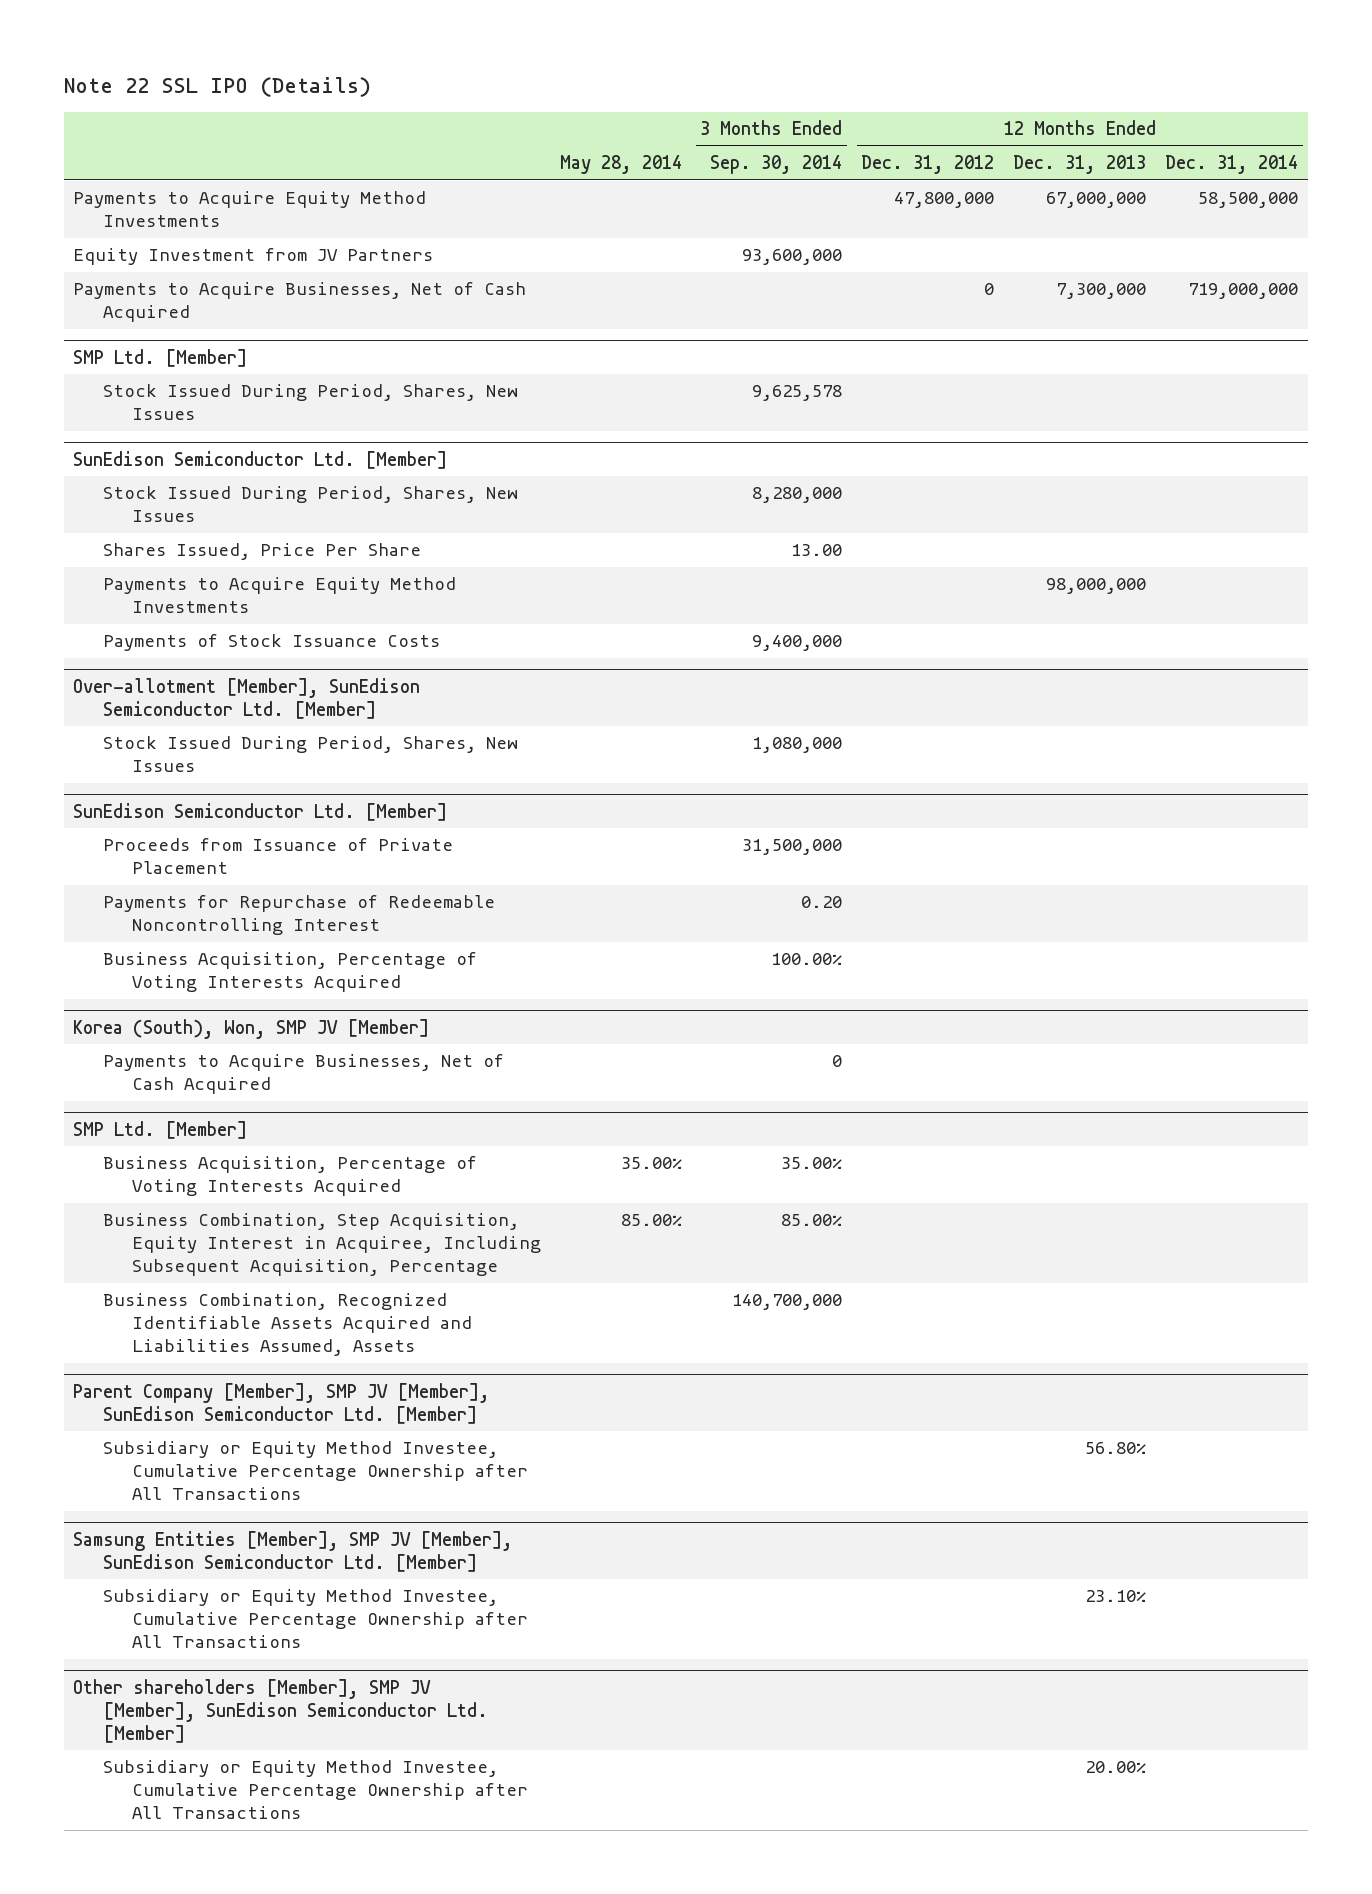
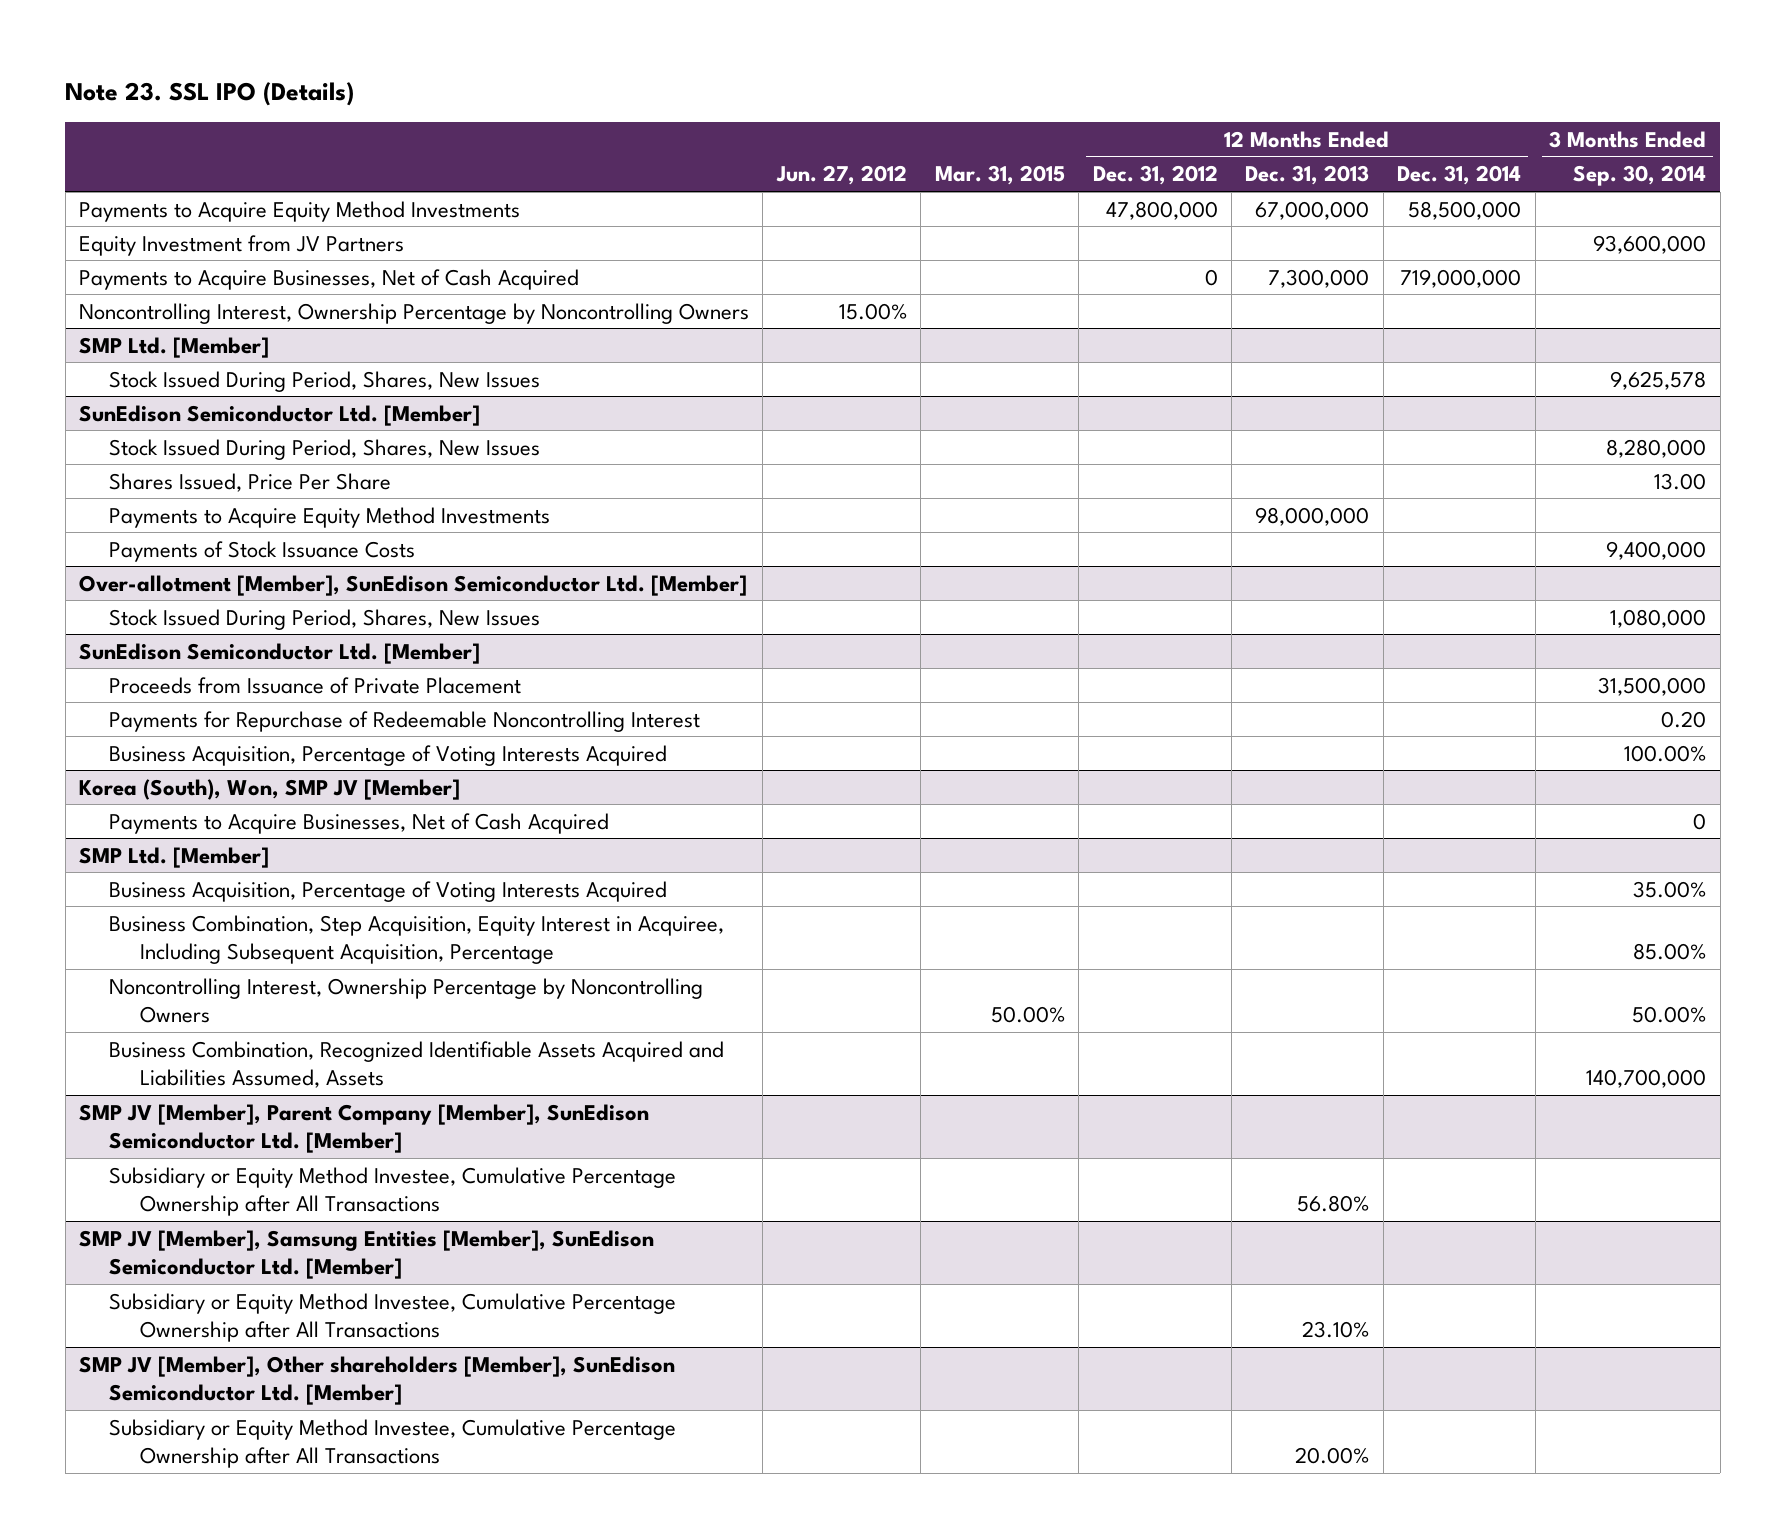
[63,77,371,98] Note 22 SSL IPO (Details) -> [65,81,355,106] Note 23. SSL IPO (Details)
[559,154,682,174] May 28, 2014 -> none
none -> [775,165,907,186] Jun. 27, 2012
none -> [934,165,1065,186] Mar. 31, 2015
none -> [79,302,750,324] Noncontrolling Interest, Ownership Percentage by Noncontrolling Owners
none -> [109,977,704,1023] Noncontrolling Interest, Ownership Percentage by Noncontrolling Owners
[73,1382,491,1424] Parent Company [Member], SMP JV [Member], SunEdison Semiconductor Ltd. [Member] -> [79,1103,650,1153] SMP JV [Member], Parent Company [Member], SunEdison Semiconductor Ltd. [Member]
[73,1530,514,1572] Samsung Entities [Member], SMP JV [Member], SunEdison Semiconductor Ltd. [Member] -> [79,1229,655,1279] SMP JV [Member], Samsung Entities [Member], SunEdison Semiconductor Ltd. [Member]
[73,1678,488,1743] Other shareholders [Member], SMP JV [Member], SunEdison Semiconductor Ltd. [Member] -> [79,1355,676,1405] SMP JV [Member], Other shareholders [Member], SunEdison Semiconductor Ltd. [Member]

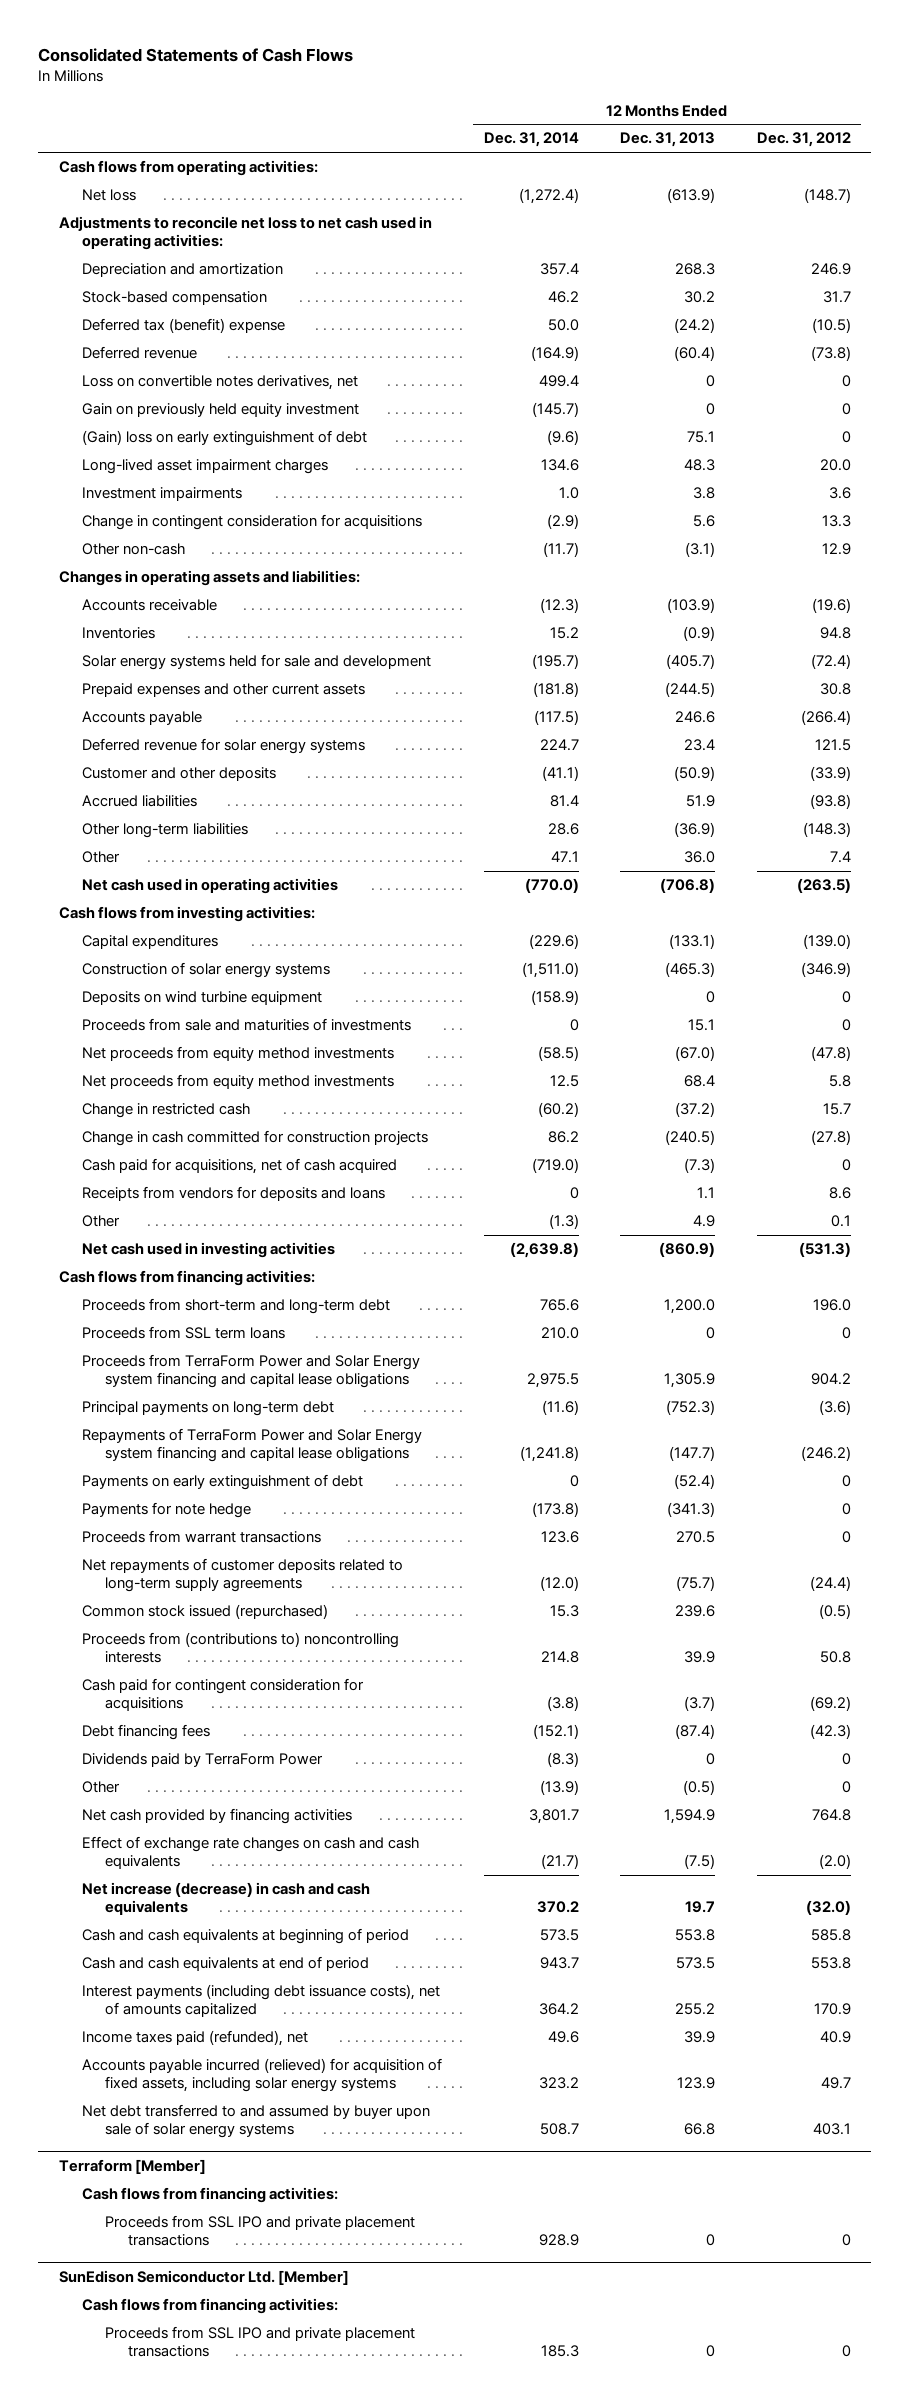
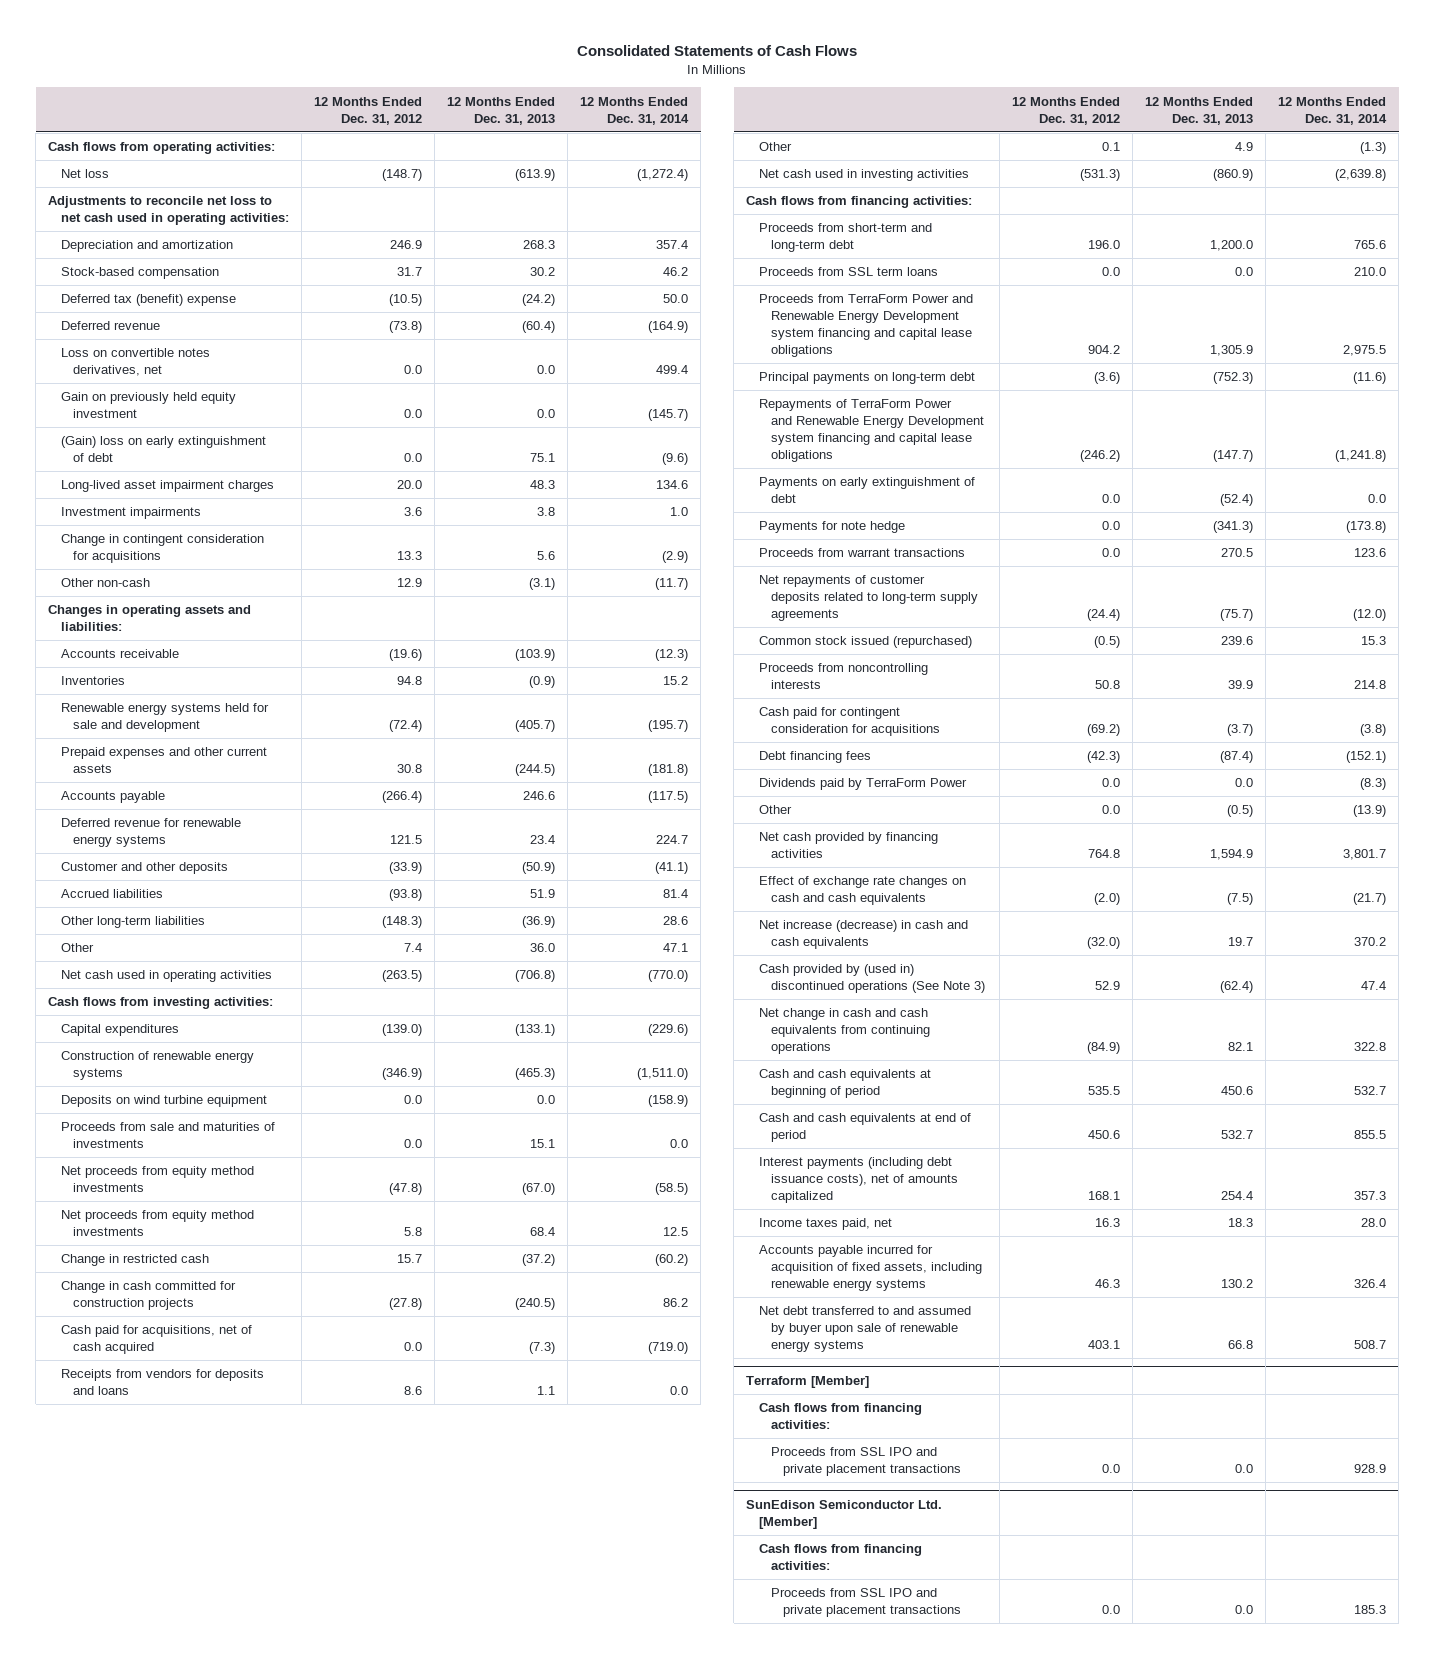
[706,375,716,388] 0 -> [536,365,555,375] 0.0
[841,375,851,388] 0 -> [403,365,422,375] 0.0
[706,403,716,416] 0 -> [536,409,555,419] 0.0
[841,403,851,416] 0 -> [403,409,422,419] 0.0
[841,431,851,444] 0 -> [403,453,422,463] 0.0
[82,654,432,671] Solar energy systems held for sale and development -> [60,703,269,733] Renewable energy systems held for sale and development
[82,738,366,755] Deferred revenue for solar energy systems -> [60,818,241,848] Deferred revenue for renewable energy systems
[82,962,331,979] Construction of solar energy systems -> [60,1051,254,1081] Construction of renewable energy systems
[706,991,716,1004] 0 -> [536,1095,555,1105] 0.0
[841,991,851,1004] 0 -> [403,1095,422,1105] 0.0
[569,1019,579,1032] 0 -> [669,1139,688,1149] 0.0
[841,1019,851,1032] 0 -> [403,1139,422,1149] 0.0
[841,1159,851,1172] 0 -> [403,1342,422,1352] 0.0
[569,1187,579,1200] 0 -> [669,1386,688,1396] 0.0
[706,1327,716,1340] 0 -> [1234,267,1253,277] 0.0
[841,1327,851,1340] 0 -> [1101,267,1120,277] 0.0
[82,1354,421,1388] Proceeds from TerraForm Power and Solar Energy system financing and capital lease obligations -> [758,294,973,358] Proceeds from TerraForm Power and Renewable Energy Development system financing and capital lease obligations
[82,1428,423,1462] Repayments of TerraForm Power and Solar Energy system financing and capital lease obligations -> [758,399,984,463] Repayments of TerraForm Power and Renewable Energy Development system financing and capital lease obligations
[569,1475,579,1488] 0 -> [1367,494,1386,504] 0.0
[841,1475,851,1488] 0 -> [1101,494,1120,504] 0.0
[841,1503,851,1516] 0 -> [1101,521,1120,531] 0.0
[841,1531,851,1544] 0 -> [1101,548,1120,558] 0.0
[82,1632,400,1663] Proceeds from (contributions to) noncontrolling interests -> [758,663,928,690] Proceeds from noncontrolling interests
[706,1753,716,1766] 0 -> [1234,778,1253,788] 0.0
[841,1753,851,1766] 0 -> [1101,778,1120,788] 0.0
[841,1781,851,1794] 0 -> [1101,805,1120,815] 0.0
none -> [758,964,985,994] Cash provided by (used in) discontinued operations (See Note 3)
none -> [758,1008,930,1055] Net change in cash and cash equivalents from continuing operations
[539,1929,579,1942] 573.5 -> [1353,1086,1386,1096] 532.7
[675,1929,716,1942] 553.8 -> [1220,1086,1253,1096] 450.6
[810,1929,851,1942] 585.8 -> [1087,1086,1120,1096] 535.5
[539,1957,579,1970] 943.7 -> [1353,1130,1386,1140] 855.5
[676,1957,716,1970] 573.5 -> [1220,1130,1253,1140] 532.7
[810,1957,851,1970] 553.8 -> [1087,1130,1120,1140] 450.6
[538,2002,579,2015] 364.2 -> [1353,1191,1386,1201] 357.3
[675,2002,716,2015] 255.2 -> [1220,1191,1253,1201] 254.4
[813,2002,851,2015] 170.9 -> [1087,1191,1120,1201] 168.1
[82,2030,309,2047] Income taxes paid (refunded), net -> [758,1218,892,1231] Income taxes paid, net
[547,2031,579,2044] 49.6 -> [1360,1218,1386,1228] 28.0
[684,2031,716,2044] 39.9 -> [1227,1218,1253,1228] 18.3
[819,2031,851,2044] 40.9 -> [1094,1218,1120,1228] 16.3
[82,2058,443,2092] Accounts payable incurred (relieved) for acquisition of fixed assets, including solar energy systems -> [758,1245,982,1292] Accounts payable incurred for acquisition of fixed assets, including renewable energy systems
[538,2076,579,2089] 323.2 -> [1353,1279,1386,1289] 326.4
[677,2076,716,2089] 123.9 -> [1220,1279,1253,1289] 130.2
[820,2076,851,2089] 49.7 -> [1094,1279,1120,1289] 46.3
[82,2104,431,2138] Net debt transferred to and assumed by buyer upon sale of solar energy systems -> [758,1306,971,1353] Net debt transferred to and assumed by buyer upon sale of renewable energy systems
[706,2233,716,2246] 0 -> [1234,1464,1253,1474] 0.0
[841,2233,851,2246] 0 -> [1101,1464,1120,1474] 0.0
[706,2344,716,2357] 0 -> [1234,1605,1253,1615] 0.0
[841,2344,851,2357] 0 -> [1101,1605,1120,1615] 0.0

